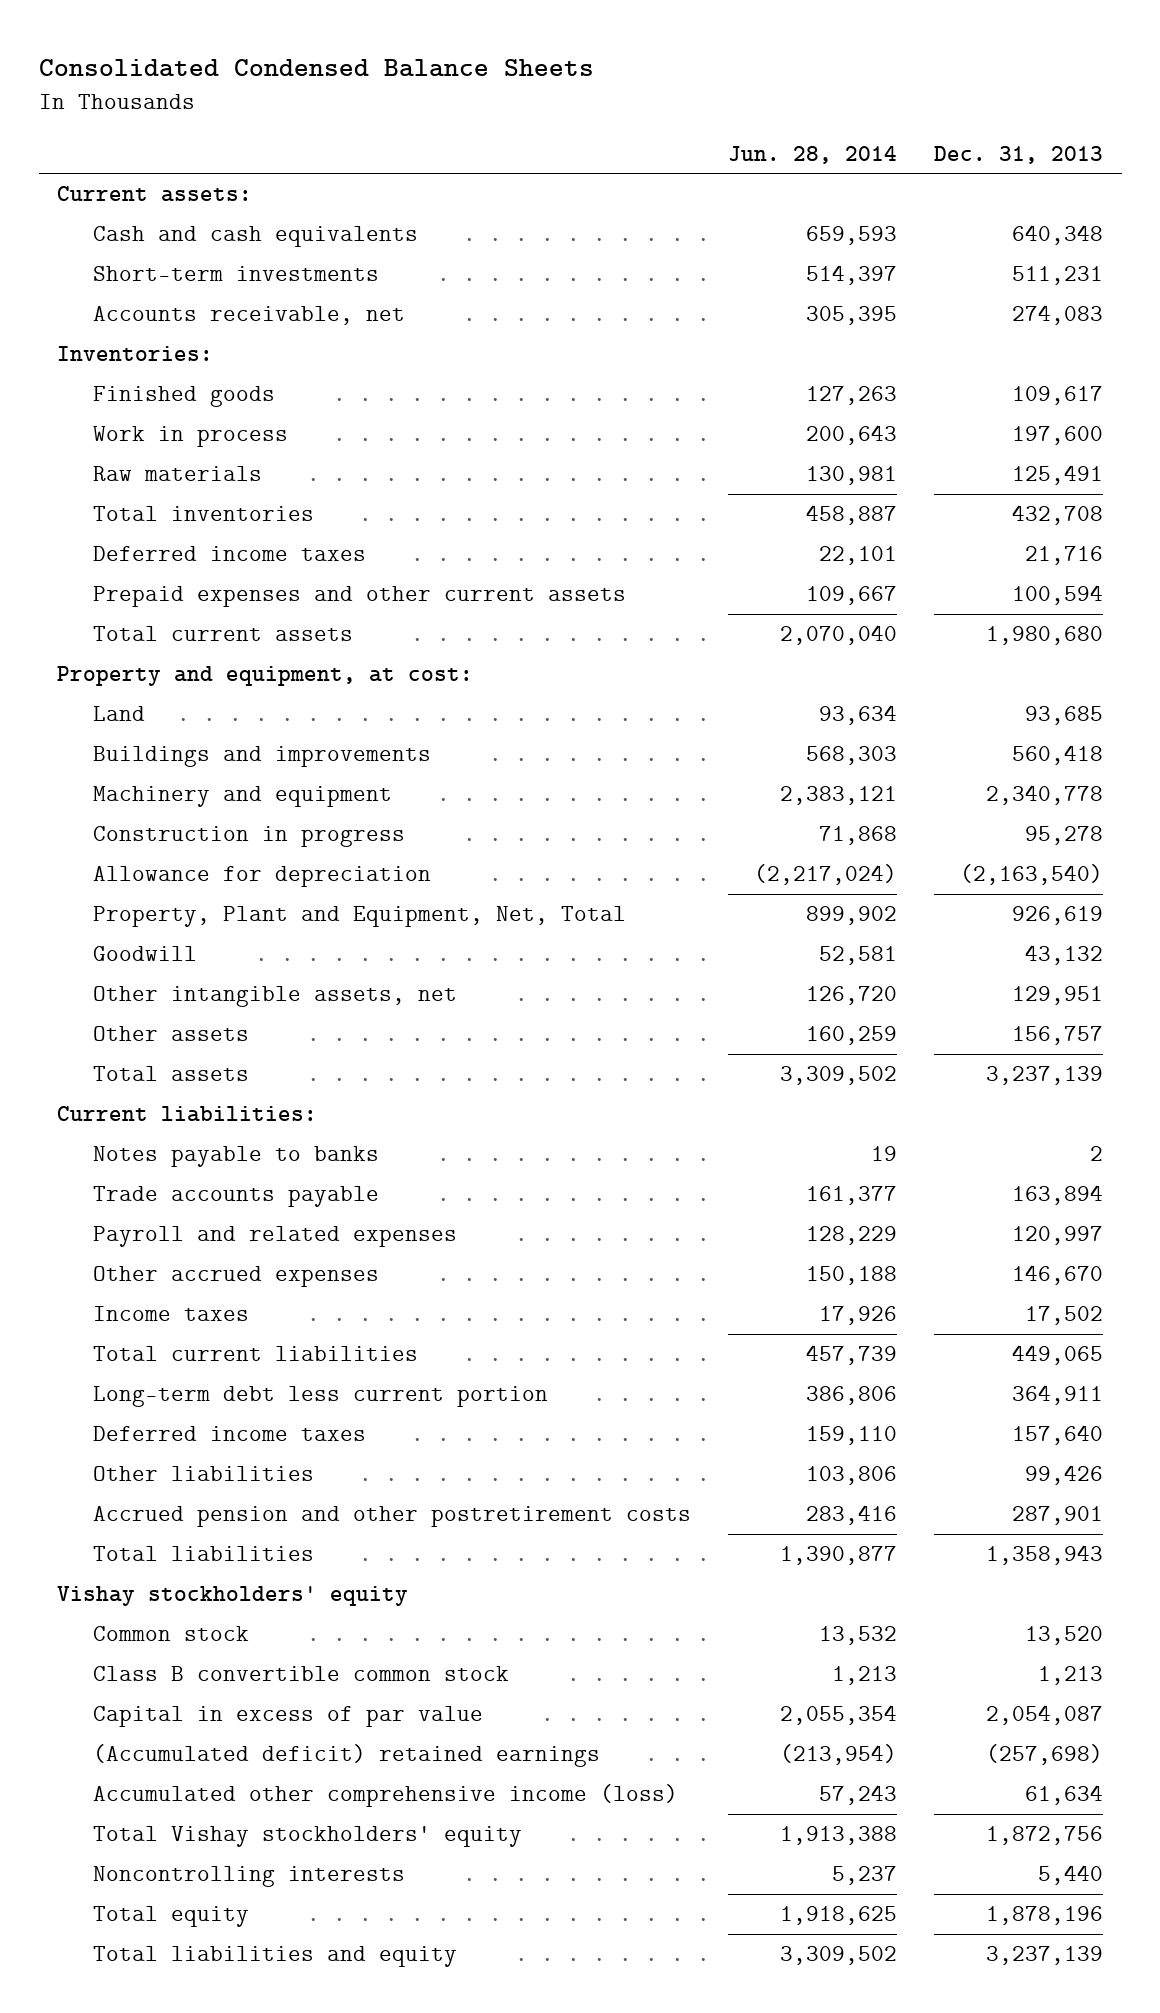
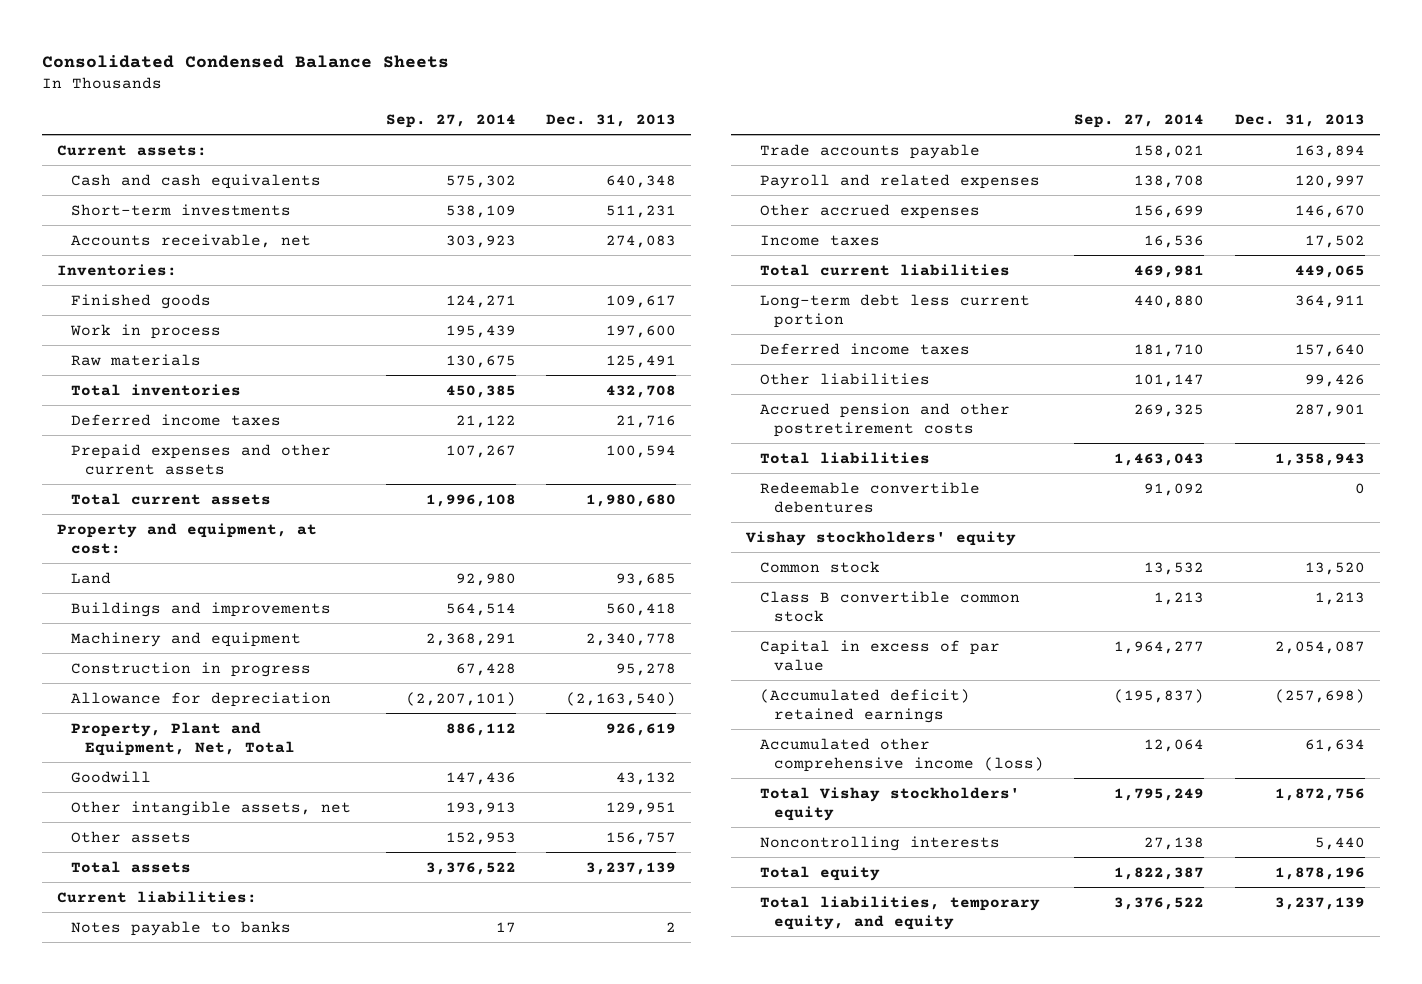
[728,145,898,164] Jun. 28, 2014 -> none
none -> [385,113,516,128] Sep. 27, 2014
none -> [760,481,981,513] Redeemable convertible debentures
[93,1946,458,1968] Total liabilities and equity -> [760,895,1041,930] Total liabilities, temporary equity, and equity

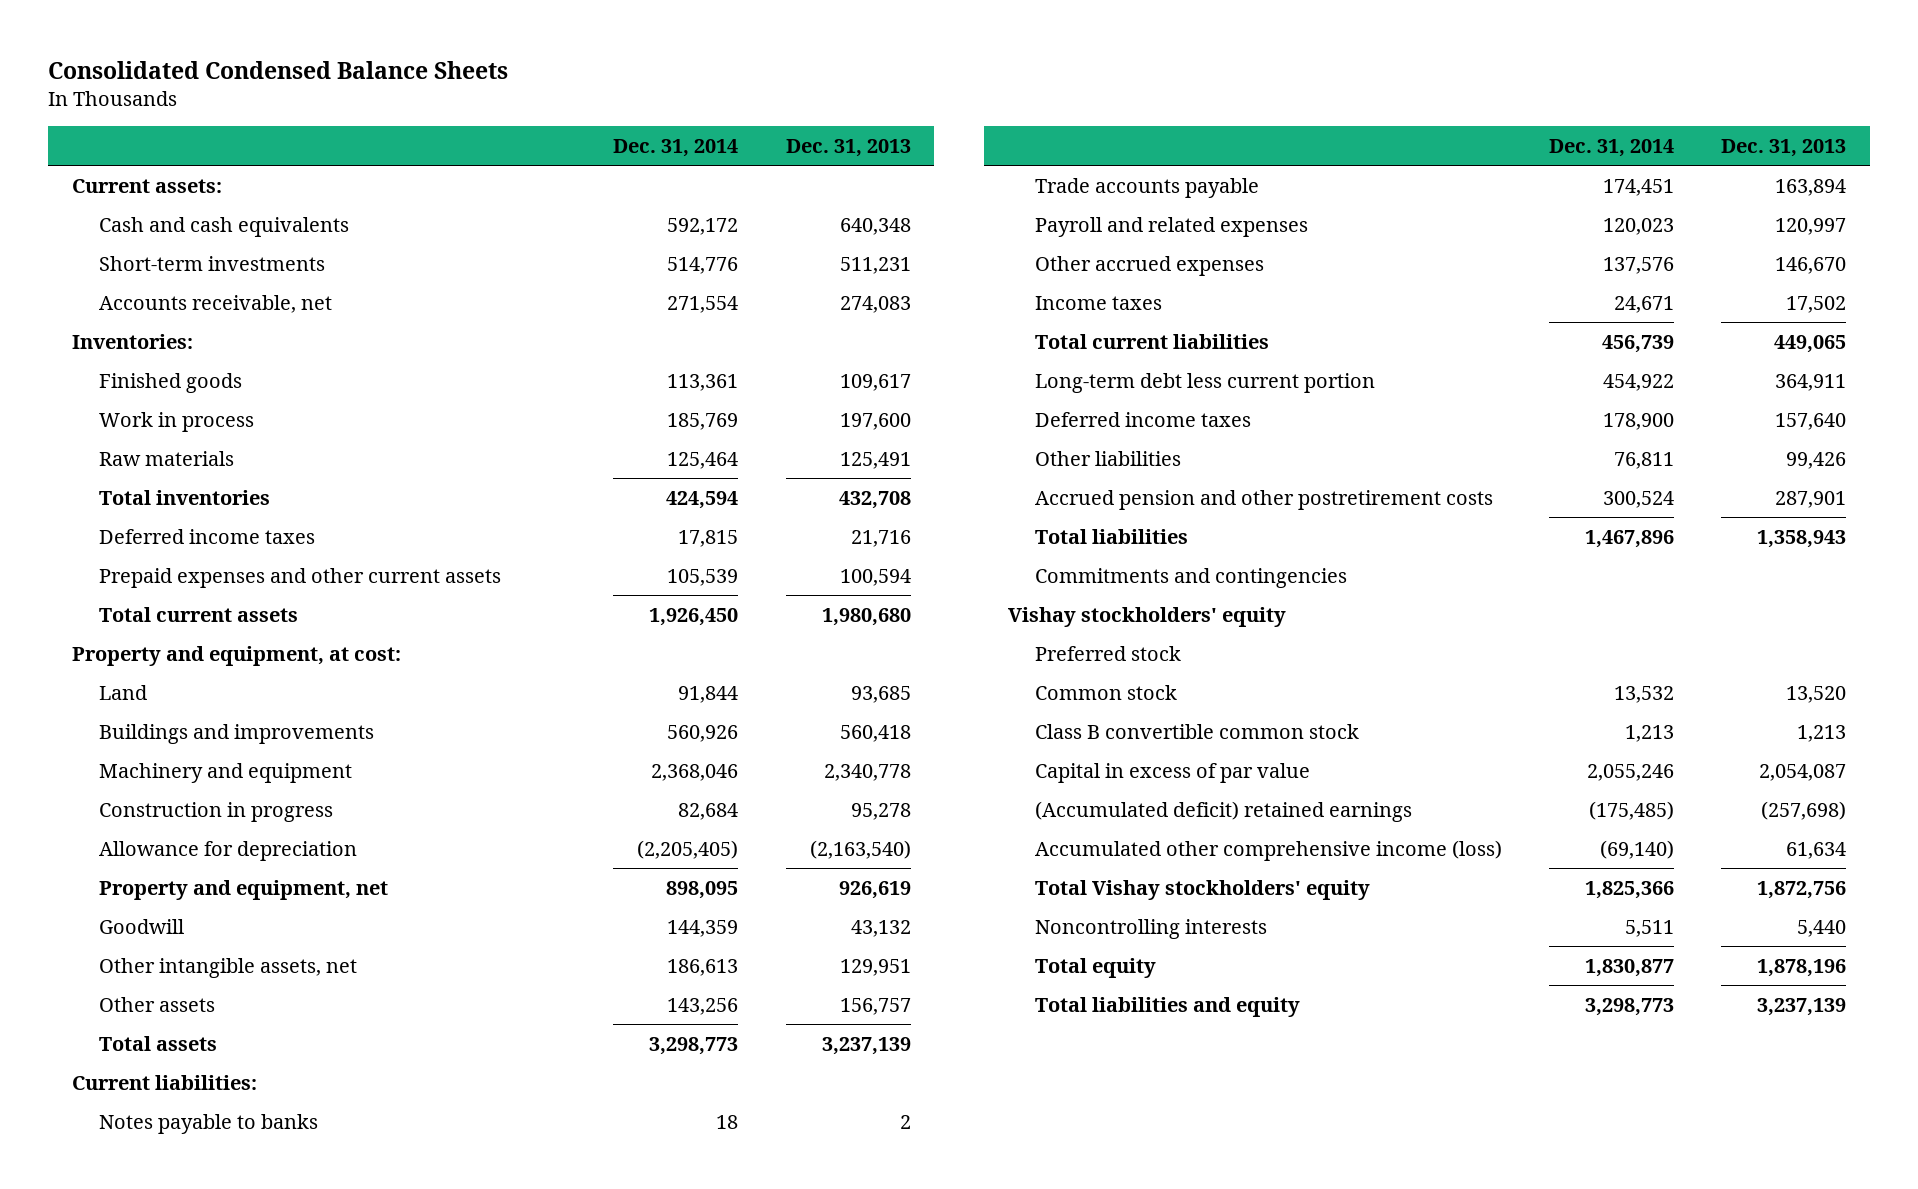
[385,113,516,128] Sep. 27, 2014 -> none
none -> [613,138,739,157] Dec. 31, 2014
[71,721,296,756] Property, Plant and Equipment, Net, Total -> [99,879,389,900] Property and equipment, net
[760,481,981,513] Redeemable convertible debentures -> none
none -> [1034,567,1347,588] Commitments and contingencies
none -> [1034,645,1181,661] Preferred stock
[760,895,1041,930] Total liabilities, temporary equity, and equity -> [1034,996,1300,1017] Total liabilities and equity

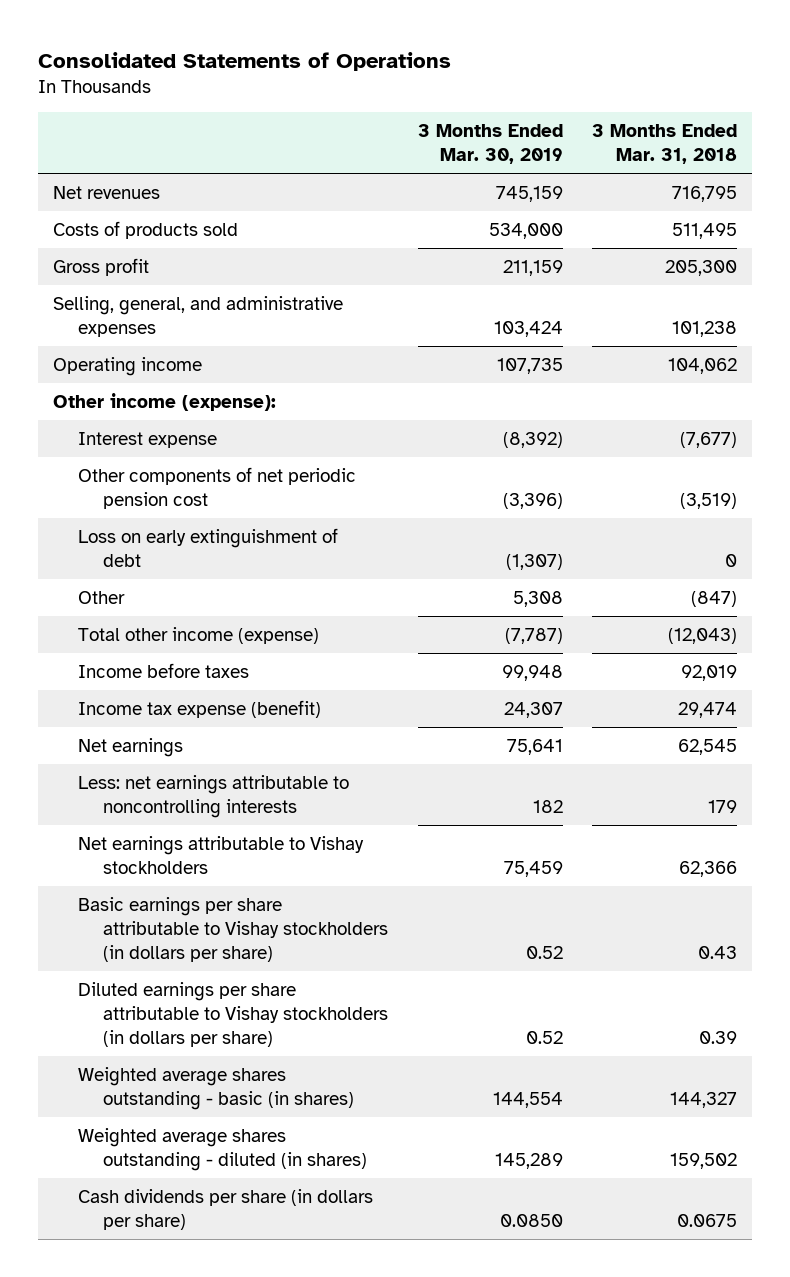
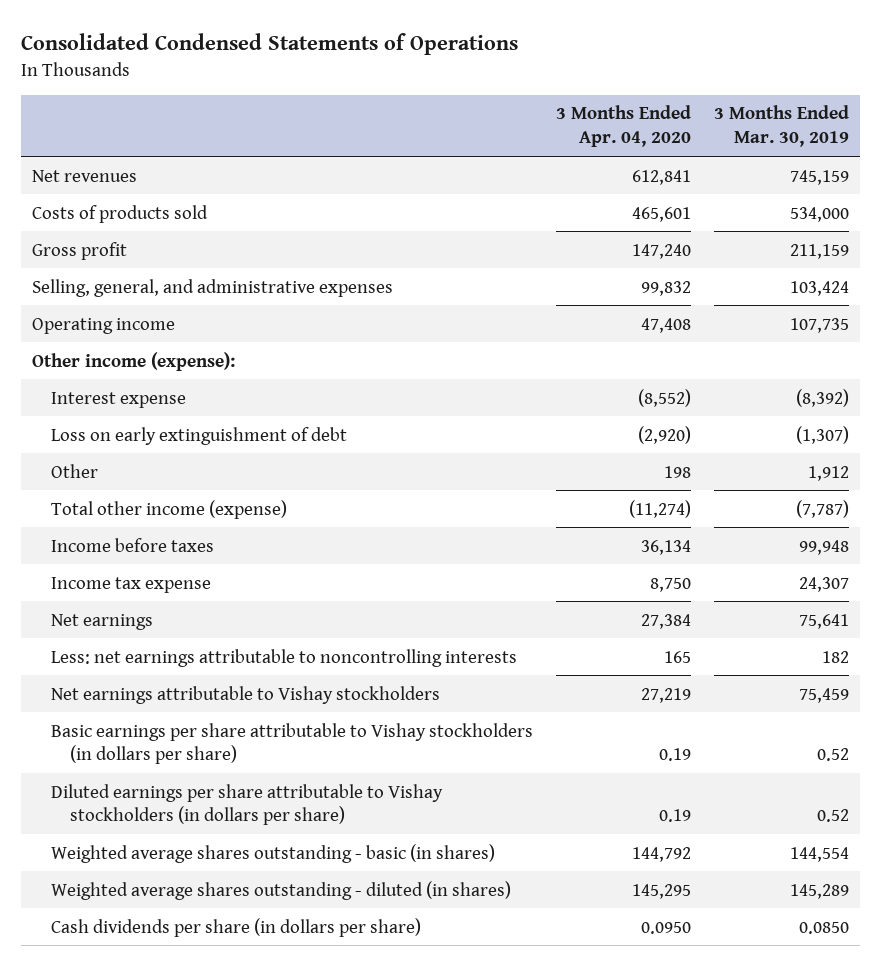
[38,51,452,71] Consolidated Statements of Operations -> [21,33,519,56] Consolidated Condensed Statements of Operations
[592,123,738,164] 3 Months Ended Mar. 31, 2018 -> none
none -> [555,105,691,148] 3 Months Ended Apr. 04, 2020
[78,467,357,509] Other components of net periodic pension cost -> none
[512,591,563,608] 5,308 -> [807,465,849,481] 1,912
[78,700,322,719] Income tax expense (benefit) -> [51,576,212,593] Income tax expense

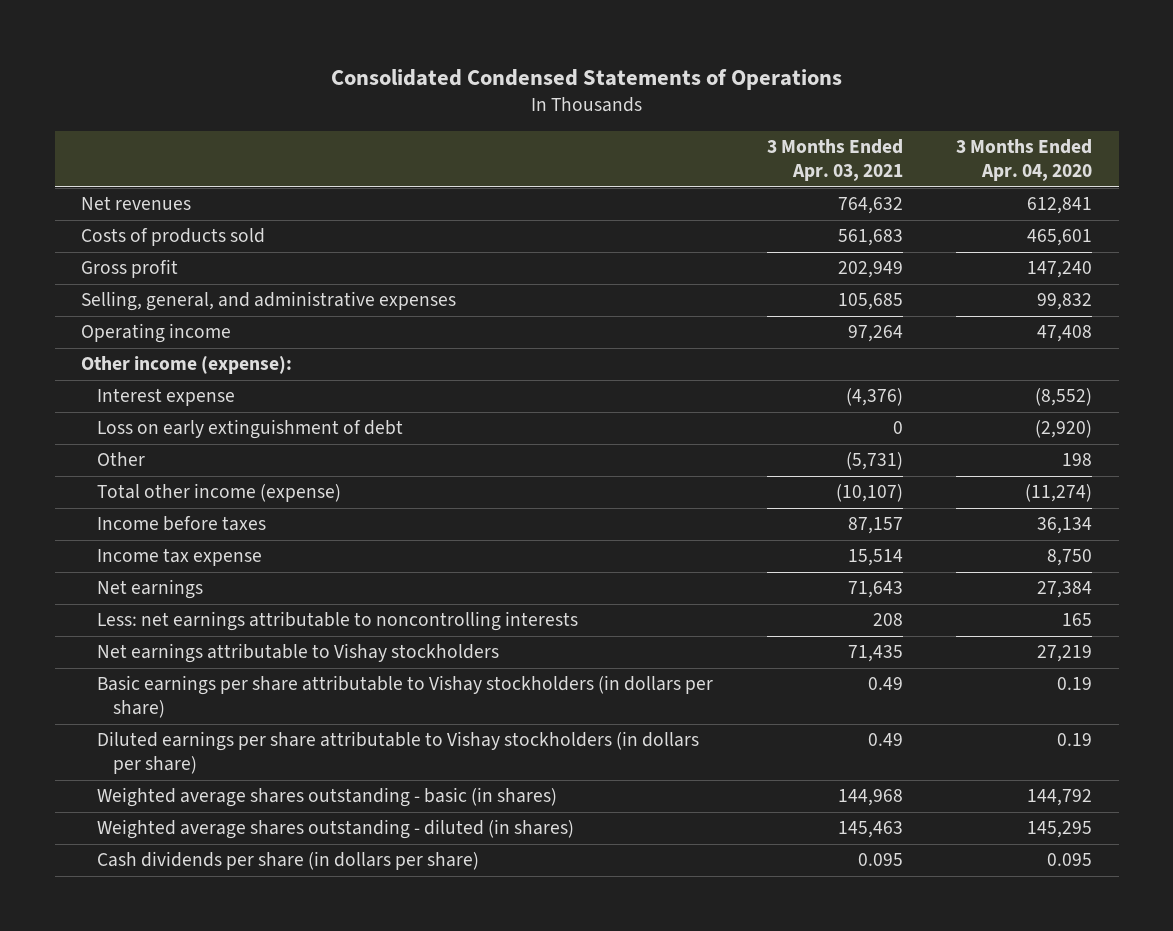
[713,105,849,148] 3 Months Ended Mar. 30, 2019 -> none
none -> [766,139,903,182] 3 Months Ended Apr. 03, 2021
[640,921,691,934] 0.0950 -> [1046,853,1092,867] 0.095

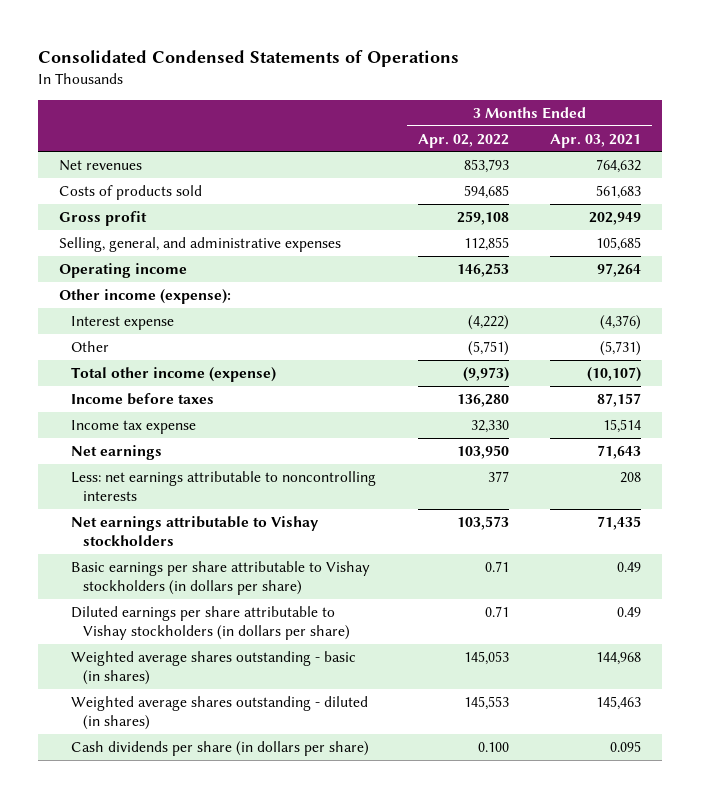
[955,139,1092,182] 3 Months Ended Apr. 04, 2020 -> none
none -> [417,133,509,148] Apr. 02, 2022
[97,419,404,440] Loss on early extinguishment of debt -> none

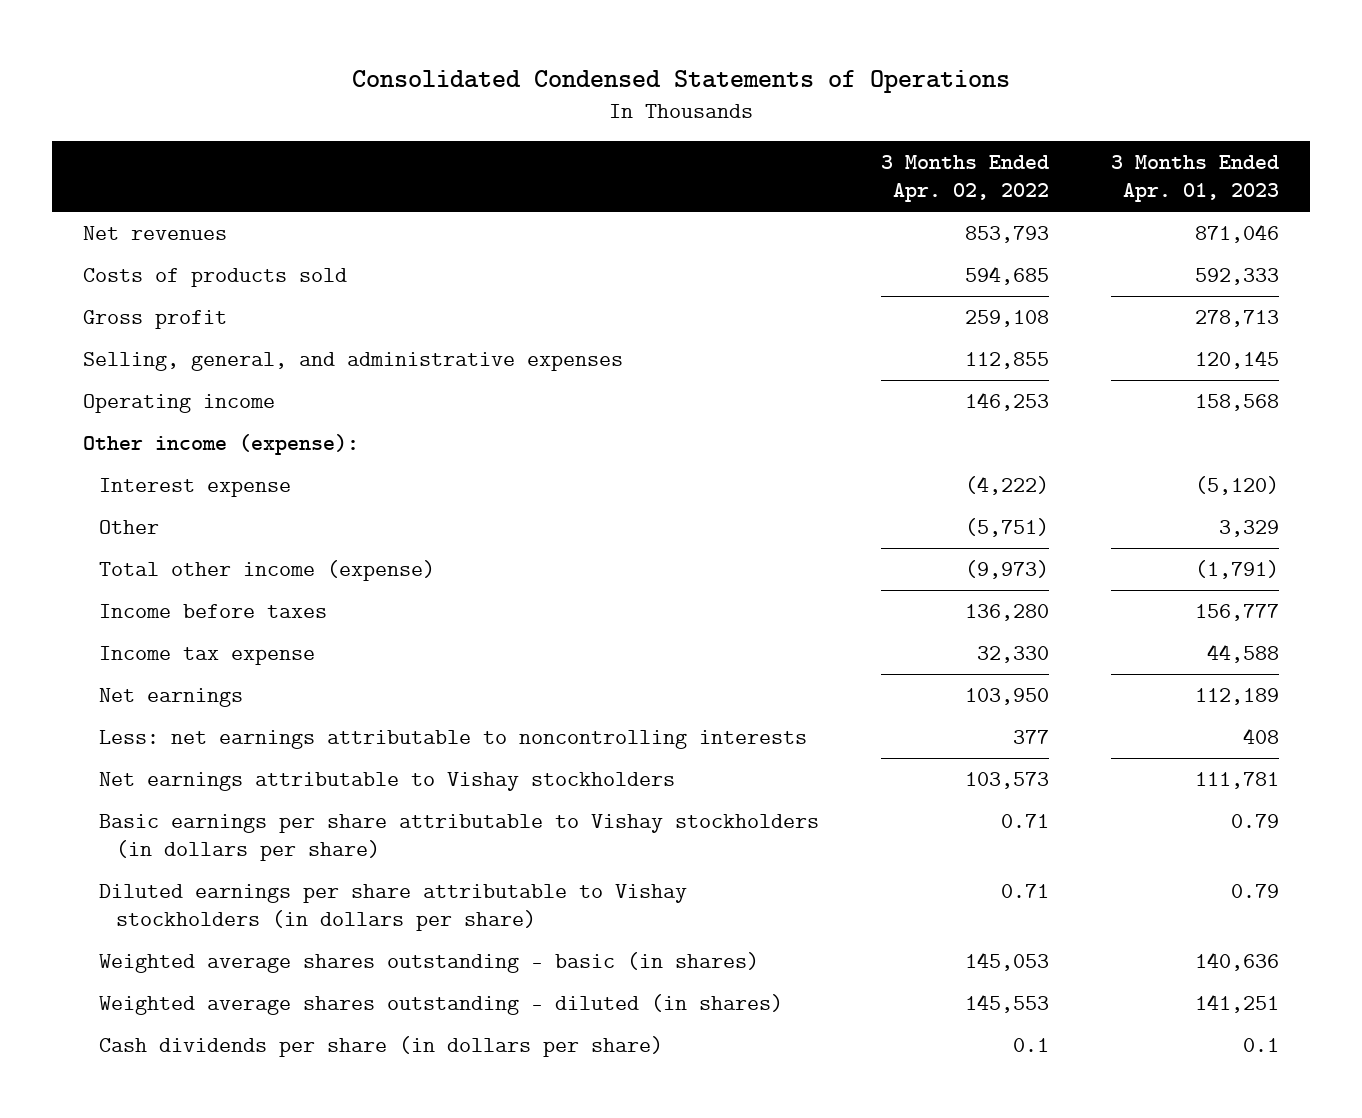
[550,133,642,148] Apr. 03, 2021 -> none
none -> [1111,154,1280,203] 3 Months Ended Apr. 01, 2023
[477,742,509,753] 0.100 -> [1013,1037,1050,1052] 0.1

